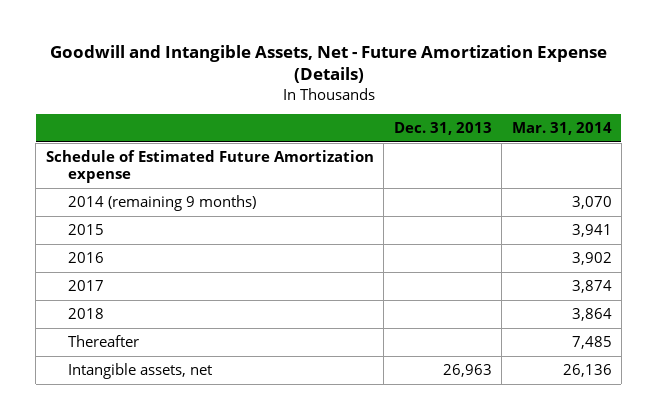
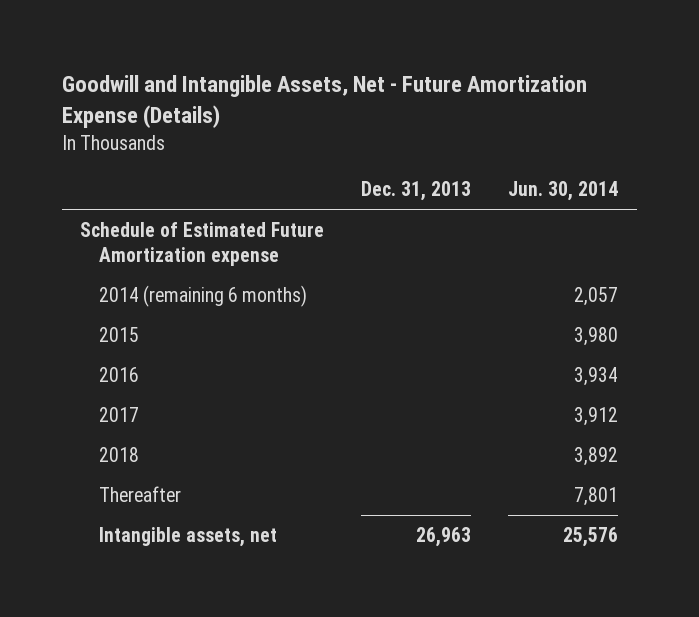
[511,122,612,136] Mar. 31, 2014 -> none
none -> [508,181,619,202] Jun. 30, 2014
[68,194,257,211] 2014 (remaining 9 months) -> [98,285,307,308] 2014 (remaining 6 months)

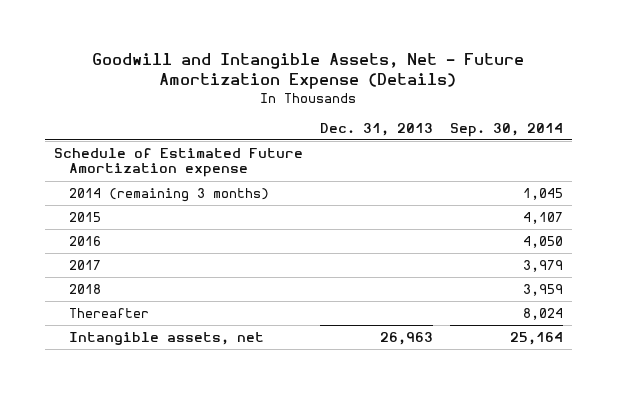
[508,181,619,202] Jun. 30, 2014 -> none
none -> [450,122,564,137] Sep. 30, 2014
[98,285,307,308] 2014 (remaining 6 months) -> [69,188,270,203] 2014 (remaining 3 months)

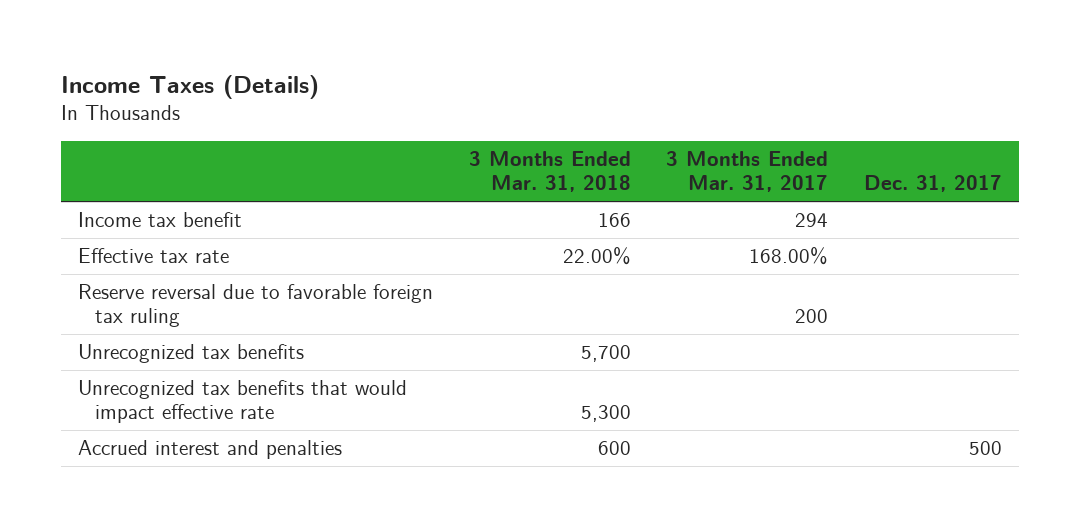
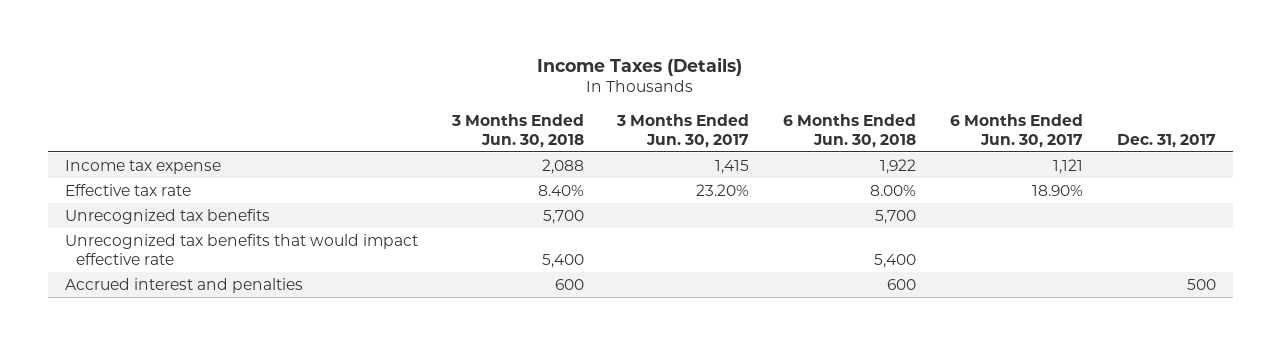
[468,151,631,193] 3 Months Ended Mar. 31, 2018 -> none
[666,151,829,193] 3 Months Ended Mar. 31, 2017 -> none
none -> [450,113,584,148] 3 Months Ended Jun. 30, 2018
none -> [616,113,750,148] 3 Months Ended Jun. 30, 2017
none -> [783,113,917,148] 6 Months Ended Jun. 30, 2018
none -> [950,113,1084,148] 6 Months Ended Jun. 30, 2017
[78,212,243,228] Income tax benefit -> [64,160,221,175] Income tax expense
[78,284,434,328] Reserve reversal due to favorable foreign tax ruling -> none

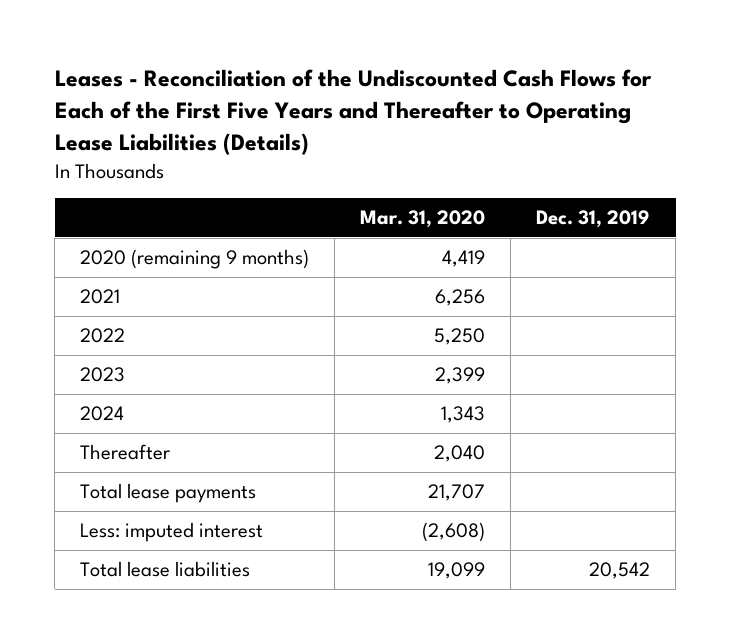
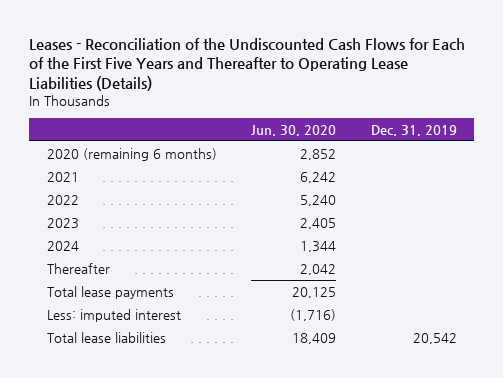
[360,210,486,229] Mar. 31, 2020 -> none
none -> [251,124,337,136] Jun. 30, 2020
[80,249,310,270] 2020 (remaining 9 months) -> [46,148,217,162] 2020 (remaining 6 months)

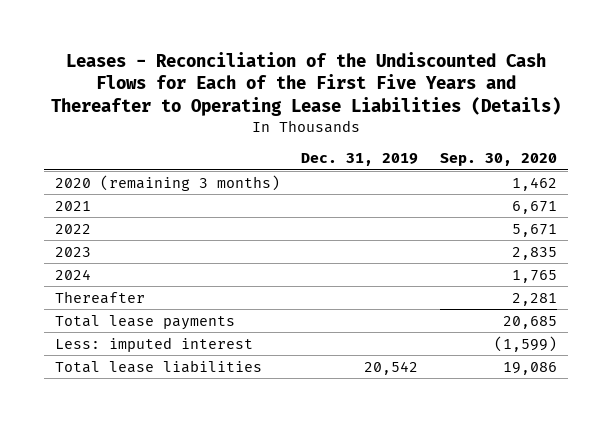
[251,124,337,136] Jun. 30, 2020 -> none
none -> [440,153,558,167] Sep. 30, 2020
[46,148,217,162] 2020 (remaining 6 months) -> [54,174,280,191] 2020 (remaining 3 months)

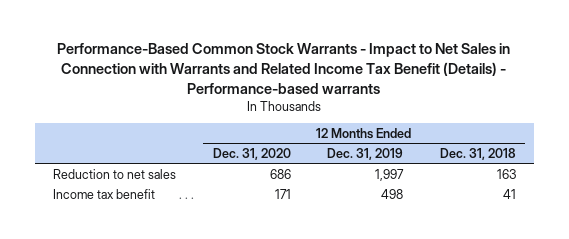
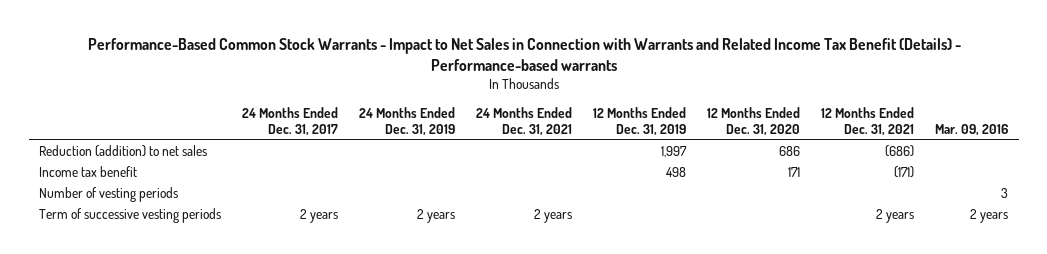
[439,147,516,160] Dec. 31, 2018 -> none
none -> [242,107,339,137] 24 Months Ended Dec. 31, 2017
none -> [359,107,456,137] 24 Months Ended Dec. 31, 2019
none -> [476,107,573,137] 24 Months Ended Dec. 31, 2021
none -> [821,107,915,137] 12 Months Ended Dec. 31, 2021
none -> [935,124,1009,137] Mar. 09, 2016
[52,168,176,179] Reduction to net sales -> [39,145,208,158] Reduction (addition) to net sales
none -> [39,187,179,203] Number of vesting periods
none -> [39,208,222,224] Term of successive vesting periods

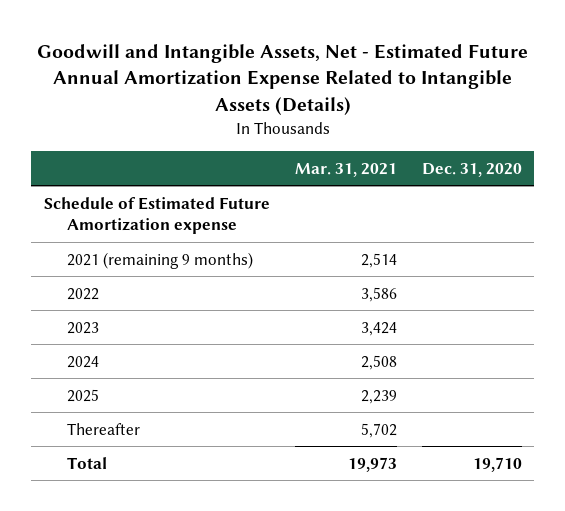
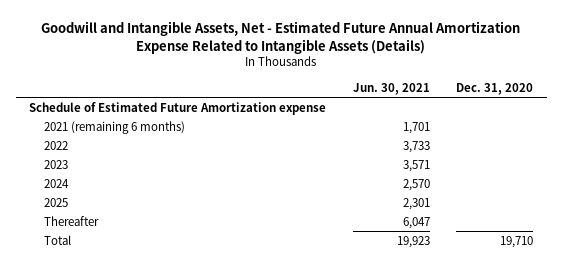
[294,162,397,177] Mar. 31, 2021 -> none
none -> [352,82,430,95] Jun. 30, 2021
[66,251,253,269] 2021 (remaining 9 months) -> [43,120,185,134] 2021 (remaining 6 months)

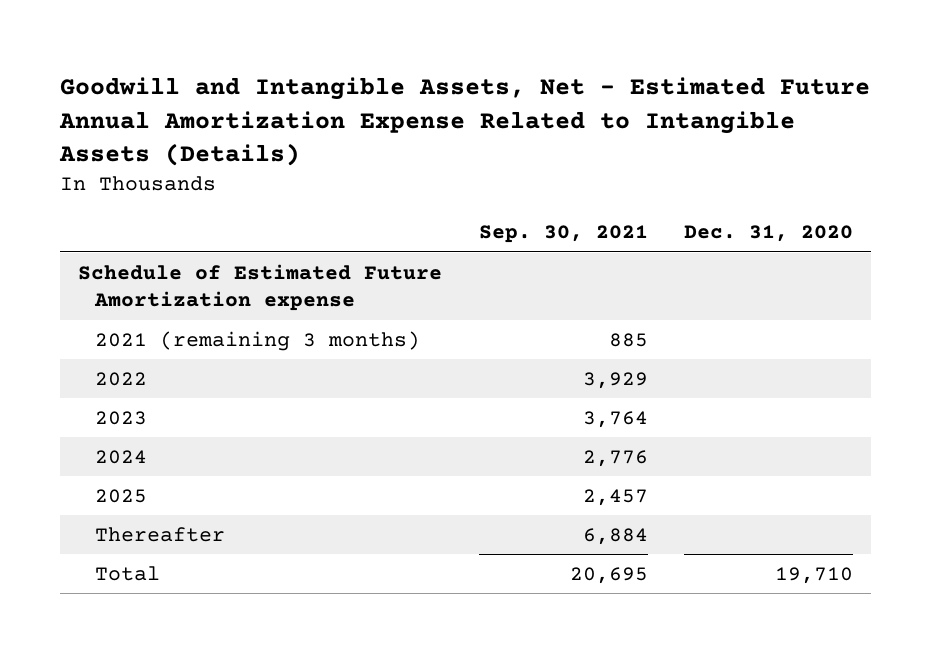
[352,82,430,95] Jun. 30, 2021 -> none
none -> [478,225,648,244] Sep. 30, 2021
[43,120,185,134] 2021 (remaining 6 months) -> [95,331,421,352] 2021 (remaining 3 months)

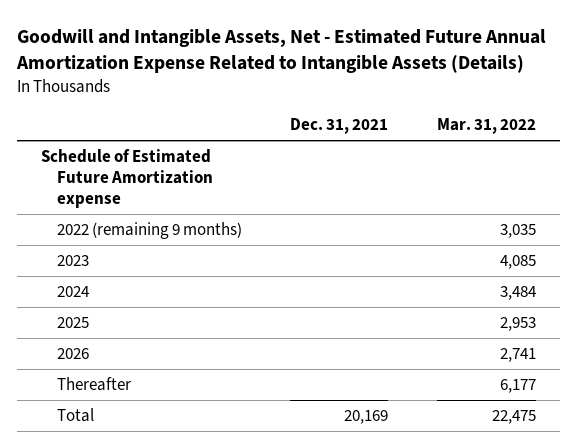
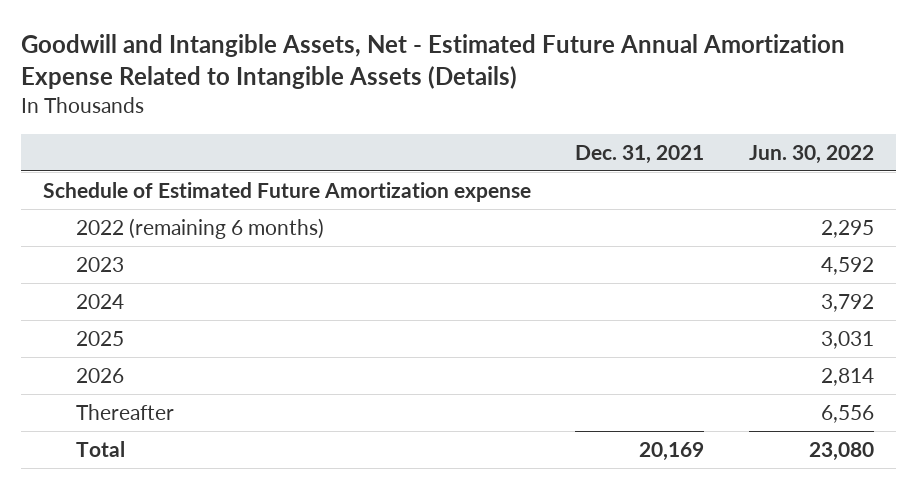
[436,118,536,135] Mar. 31, 2022 -> none
none -> [748,144,874,164] Jun. 30, 2022
[56,222,242,240] 2022 (remaining 9 months) -> [76,217,325,239] 2022 (remaining 6 months)

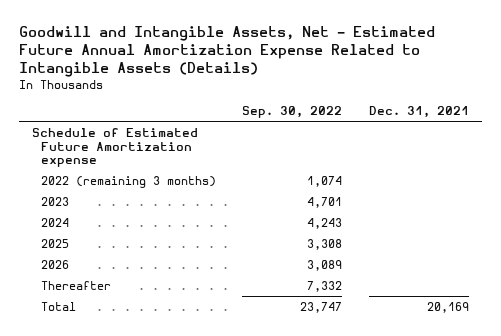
[748,144,874,164] Jun. 30, 2022 -> none
none -> [242,106,343,119] Sep. 30, 2022
[76,217,325,239] 2022 (remaining 6 months) -> [40,175,216,188] 2022 (remaining 3 months)

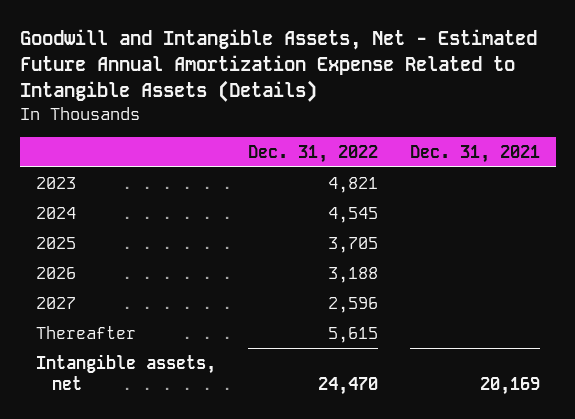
[242,106,343,119] Sep. 30, 2022 -> none
none -> [247,144,378,163] Dec. 31, 2022
[31,127,198,168] Schedule of Estimated Future Amortization expense -> none
[40,175,216,188] 2022 (remaining 3 months) -> none
none -> [35,297,76,310] 2027
[40,301,76,311] Total -> [35,354,216,390] Intangible assets, net

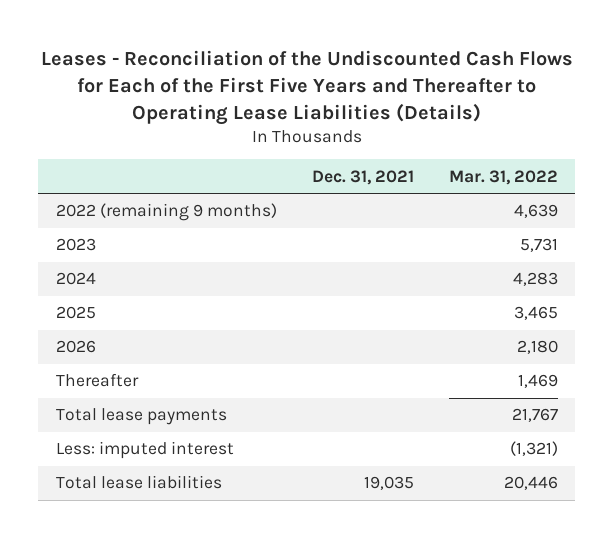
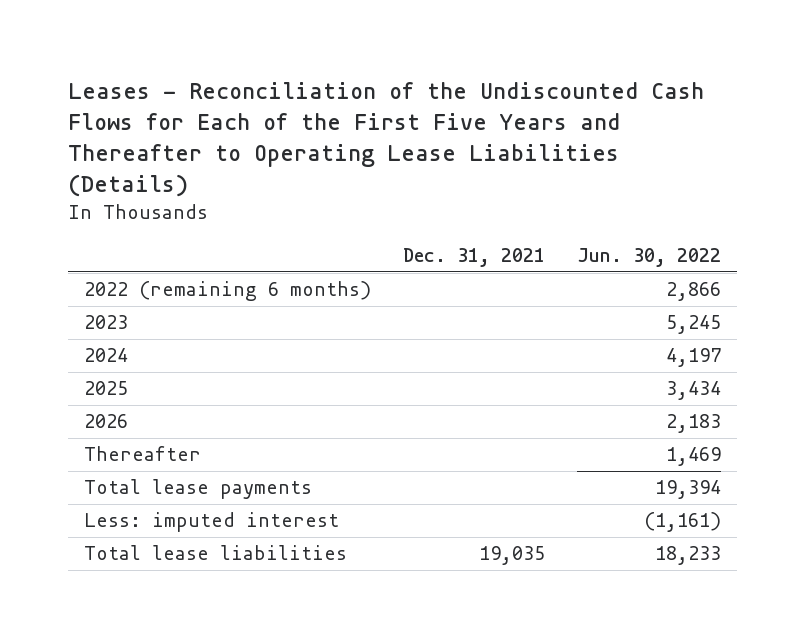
[448,169,558,185] Mar. 31, 2022 -> none
none -> [577,248,722,268] Jun. 30, 2022
[55,203,277,222] 2022 (remaining 9 months) -> [84,281,372,302] 2022 (remaining 6 months)

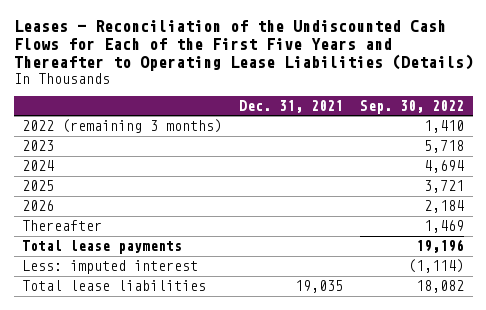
[577,248,722,268] Jun. 30, 2022 -> none
none -> [360,99,465,114] Sep. 30, 2022
[84,281,372,302] 2022 (remaining 6 months) -> [22,119,223,134] 2022 (remaining 3 months)

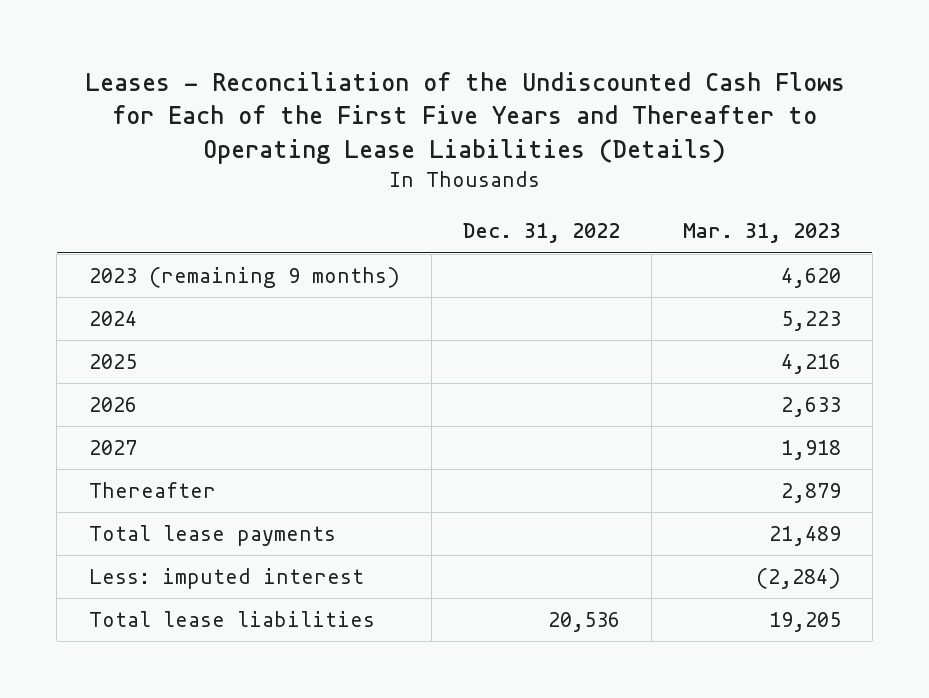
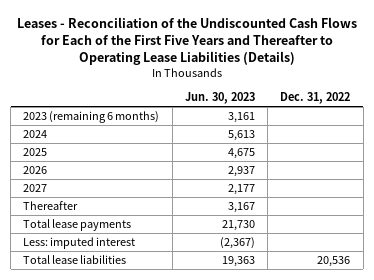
[682,223,841,244] Mar. 31, 2023 -> none
none -> [184,92,255,105] Jun. 30, 2023
[88,267,400,289] 2023 (remaining 9 months) -> [23,111,160,124] 2023 (remaining 6 months)

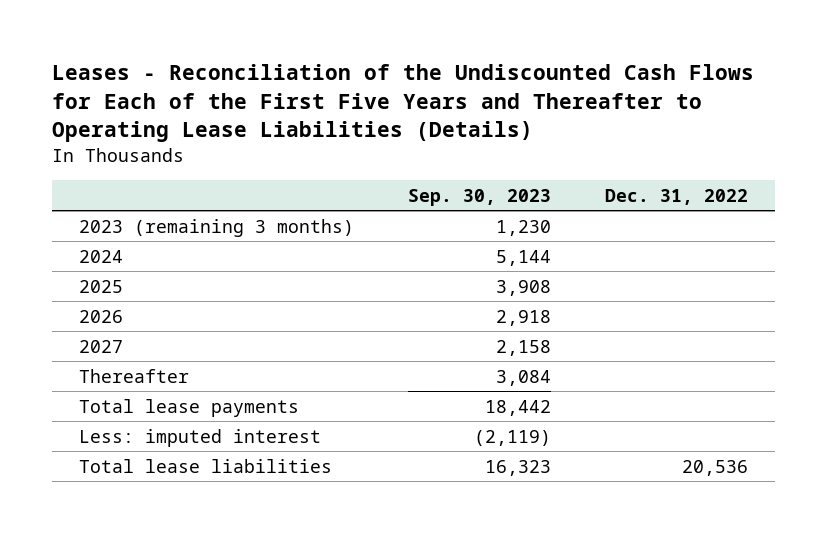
[184,92,255,105] Jun. 30, 2023 -> none
none -> [408,188,552,206] Sep. 30, 2023
[23,111,160,124] 2023 (remaining 6 months) -> [79,218,355,237] 2023 (remaining 3 months)

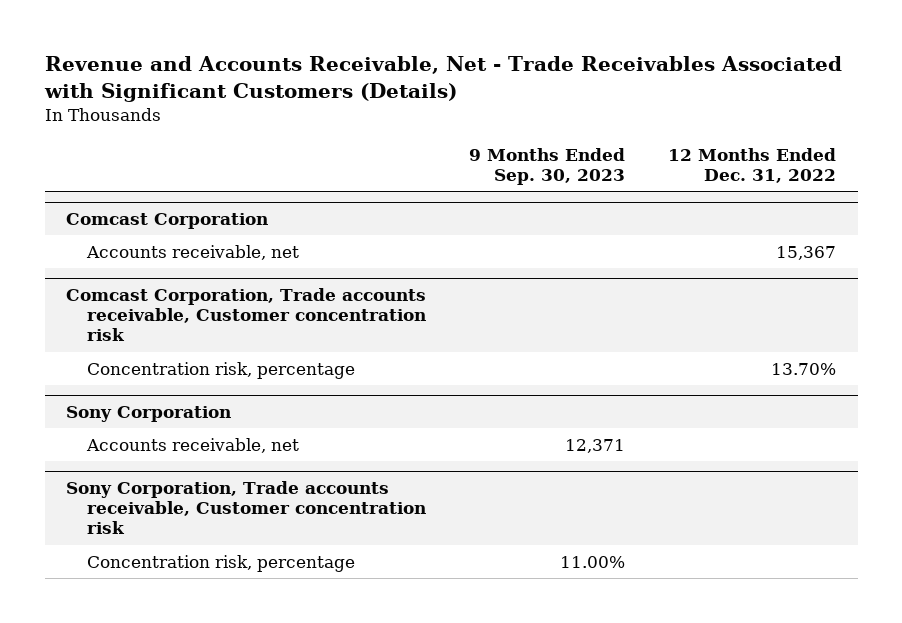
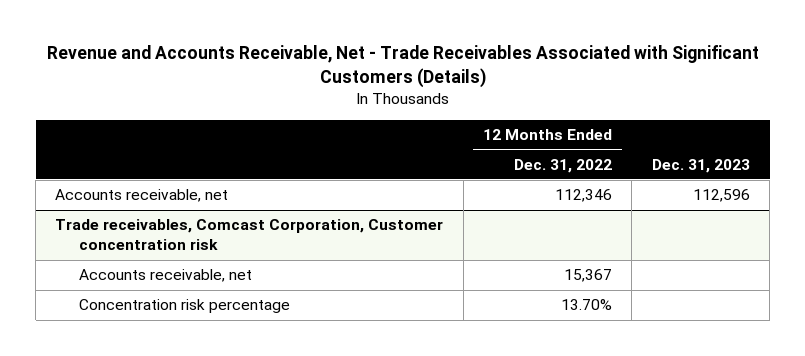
[469,147,626,186] 9 Months Ended Sep. 30, 2023 -> none
none -> [651,158,750,173] Dec. 31, 2023
none -> [55,189,229,203] Accounts receivable, net
[66,212,269,229] Comcast Corporation -> [55,219,444,251] Trade receivables, Comcast Corporation, Customer concentration risk
[66,287,427,342] Comcast Corporation, Trade accounts receivable, Customer concentration risk -> none
[86,361,355,379] Concentration risk, percentage -> none
[66,405,232,422] Sony Corporation -> none
[85,437,299,453] Accounts receivable, net -> none
[66,480,426,535] Sony Corporation, Trade accounts receivable, Customer concentration risk -> none
[86,554,355,572] Concentration risk, percentage -> none
none -> [79,299,291,314] Concentration risk percentage

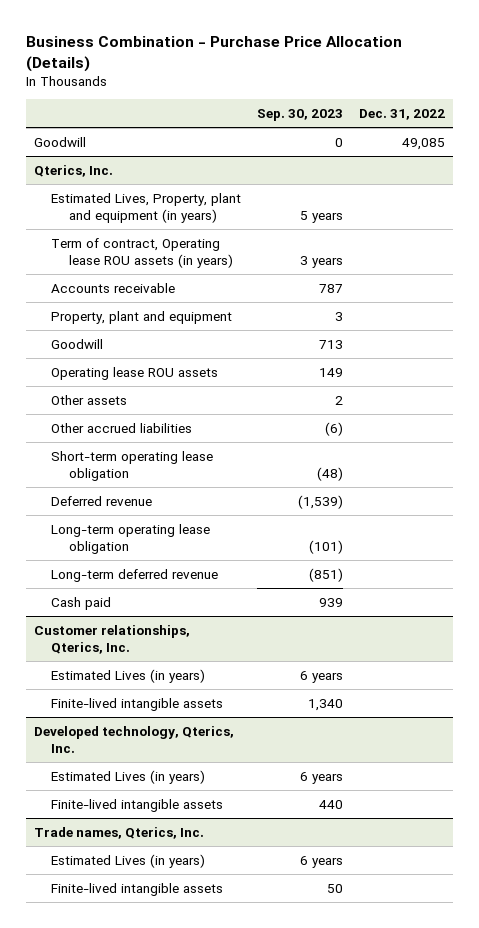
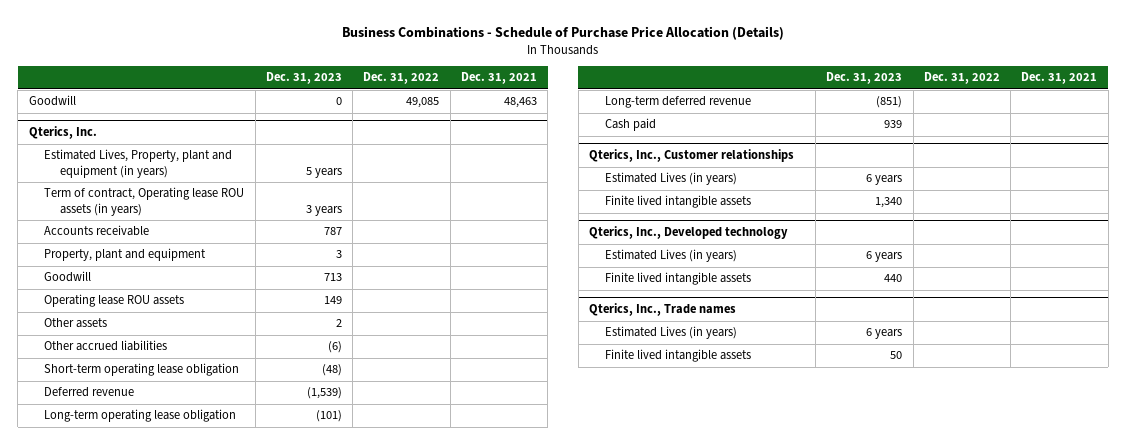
[26,35,403,72] Business Combination - Purchase Price Allocation (Details) -> [341,25,784,40] Business Combinations - Schedule of Purchase Price Allocation (Details)
[257,108,344,121] Sep. 30, 2023 -> none
none -> [265,72,342,85] Dec. 31, 2023
none -> [460,72,537,85] Dec. 31, 2021
[34,624,191,654] Customer relationships, Qterics, Inc. -> [589,149,795,163] Qterics, Inc., Customer relationships
[51,697,224,711] Finite-lived intangible assets -> [604,195,751,209] Finite lived intangible assets
[34,725,235,753] Developed technology, Qterics, Inc. -> [589,226,789,240] Qterics, Inc., Developed technology
[51,798,224,812] Finite-lived intangible assets -> [604,272,751,286] Finite lived intangible assets
[34,826,205,839] Trade names, Qterics, Inc. -> [589,303,737,317] Qterics, Inc., Trade names
[51,882,224,896] Finite-lived intangible assets -> [604,349,751,363] Finite lived intangible assets

